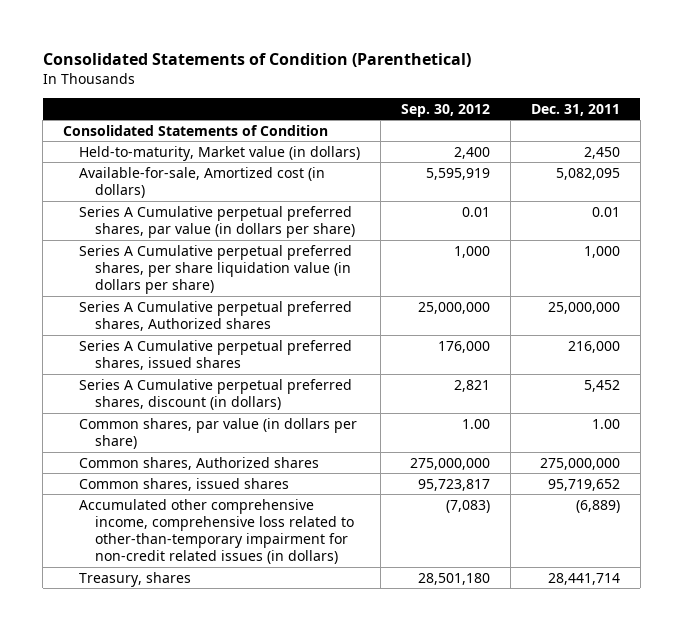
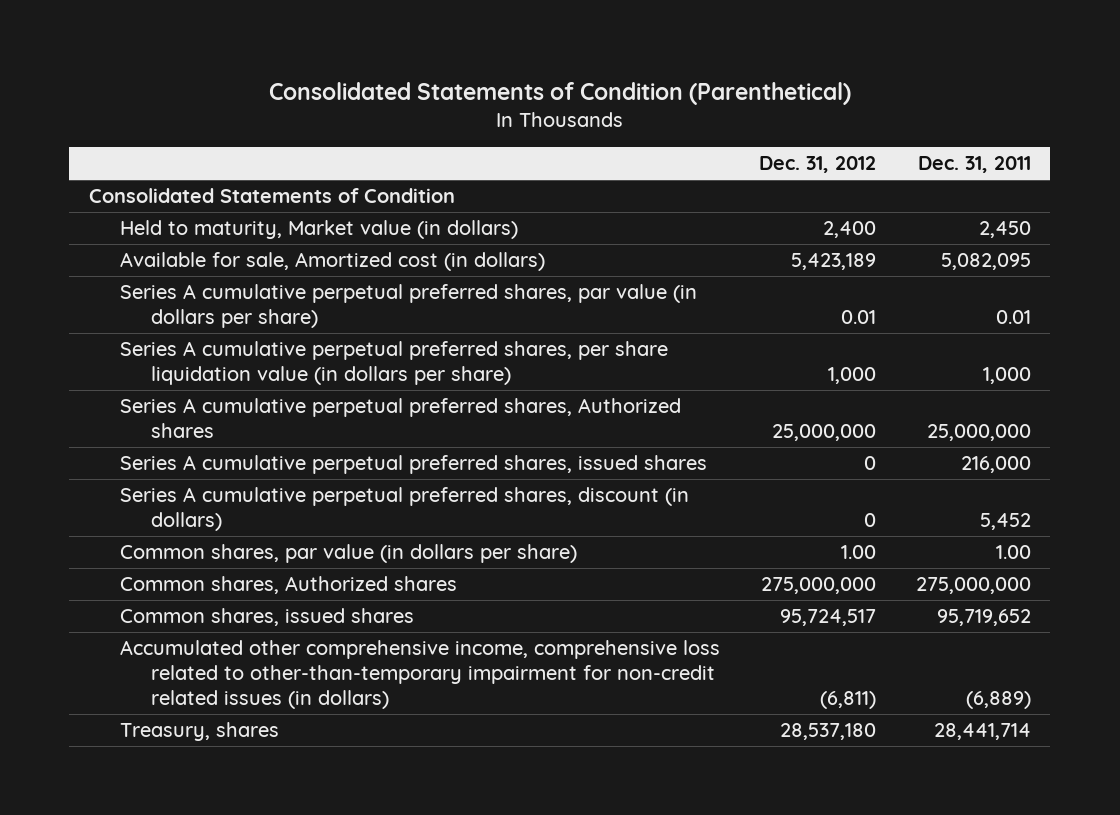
[400,103,490,117] Sep. 30, 2012 -> none
none -> [759,156,877,174] Dec. 31, 2012
[79,145,361,161] Held-to-maturity, Market value (in dollars) -> [120,220,519,240] Held to maturity, Market value (in dollars)
[79,166,326,198] Available-for-sale, Amortized cost (in dollars) -> [120,252,546,272] Available for sale, Amortized cost (in dollars)
[79,205,355,238] Series A Cumulative perpetual preferred shares, par value (in dollars per share) -> [120,284,698,329] Series A cumulative perpetual preferred shares, par value (in dollars per share)
[79,244,353,294] Series A Cumulative perpetual preferred shares, per share liquidation value (in dollars per share) -> [120,341,669,386] Series A cumulative perpetual preferred shares, per share liquidation value (in dollars per share)
[79,300,353,331] Series A Cumulative perpetual preferred shares, Authorized shares -> [120,398,682,439] Series A cumulative perpetual preferred shares, Authorized shares
[79,339,353,370] Series A Cumulative perpetual preferred shares, issued shares -> [120,455,708,475] Series A cumulative perpetual preferred shares, issued shares
[79,378,353,410] Series A Cumulative perpetual preferred shares, discount (in dollars) -> [120,487,690,532] Series A cumulative perpetual preferred shares, discount (in dollars)

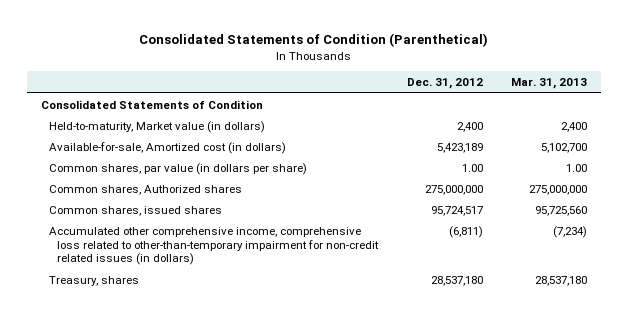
[917,156,1031,174] Dec. 31, 2011 -> none
none -> [511,77,588,89] Mar. 31, 2013
[120,284,698,329] Series A cumulative perpetual preferred shares, par value (in dollars per share) -> none
[120,341,669,386] Series A cumulative perpetual preferred shares, per share liquidation value (in dollars per share) -> none
[120,398,682,439] Series A cumulative perpetual preferred shares, Authorized shares -> none
[120,455,708,475] Series A cumulative perpetual preferred shares, issued shares -> none
[120,487,690,532] Series A cumulative perpetual preferred shares, discount (in dollars) -> none
[120,220,519,240] Held to maturity, Market value (in dollars) -> [48,120,265,133] Held-to-maturity, Market value (in dollars)
[120,252,546,272] Available for sale, Amortized cost (in dollars) -> [48,141,286,154] Available-for-sale, Amortized cost (in dollars)

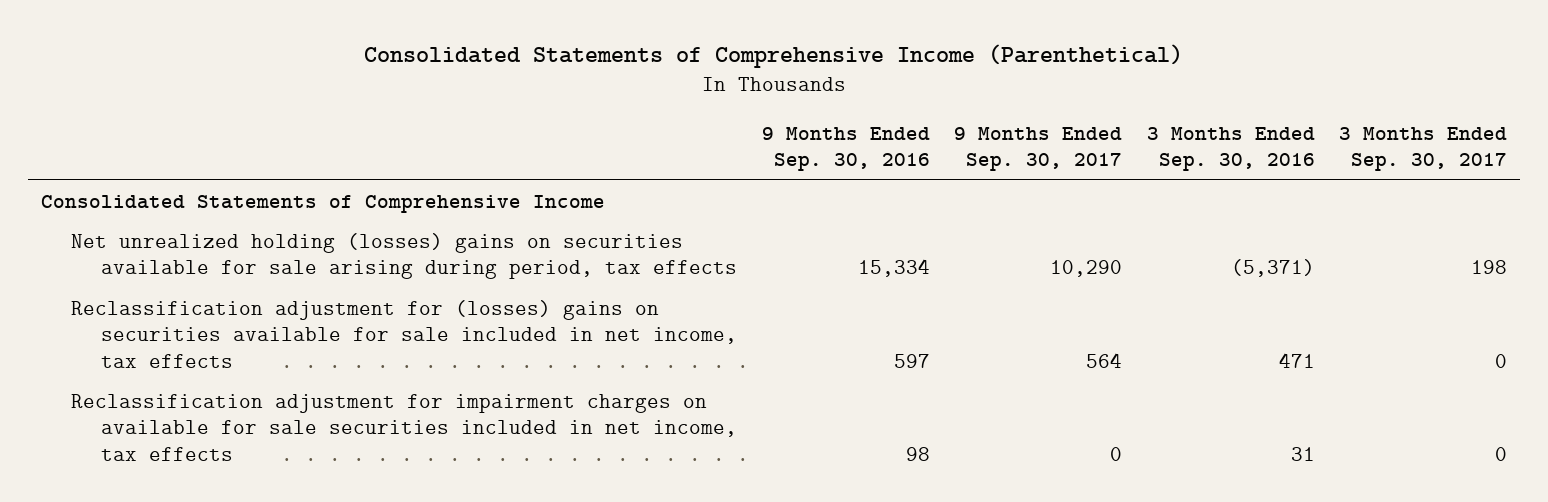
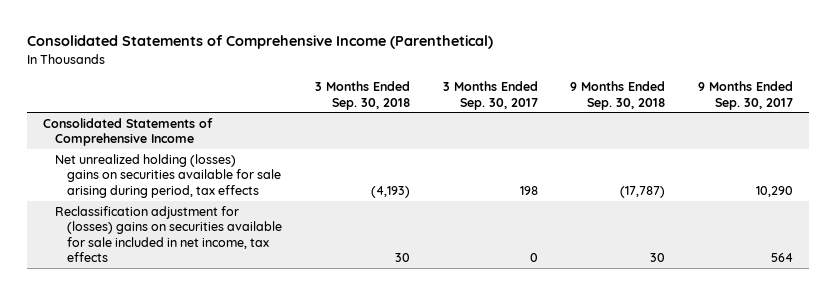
[761,126,930,172] 9 Months Ended Sep. 30, 2016 -> none
[1146,126,1315,172] 3 Months Ended Sep. 30, 2016 -> none
none -> [315,81,411,110] 3 Months Ended Sep. 30, 2018
none -> [570,81,666,110] 9 Months Ended Sep. 30, 2018
[70,393,738,461] Reclassification adjustment for impairment charges on available for sale securities included in net income, tax effects -> none

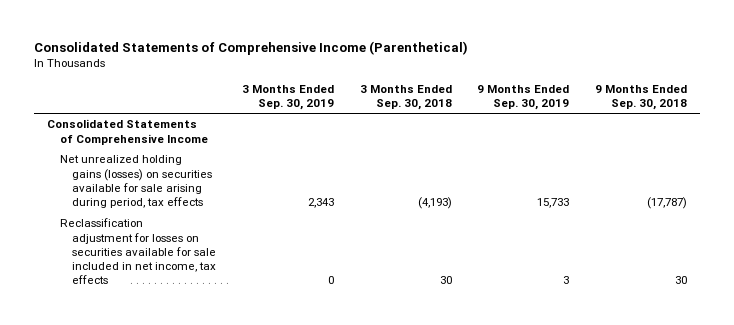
[442,81,538,110] 3 Months Ended Sep. 30, 2017 -> none
[697,81,793,110] 9 Months Ended Sep. 30, 2017 -> none
none -> [241,84,334,110] 3 Months Ended Sep. 30, 2019
none -> [477,84,570,110] 9 Months Ended Sep. 30, 2019
[55,153,282,198] Net unrealized holding (losses) gains on securities available for sale arising during period, tax effects -> [59,155,213,209] Net unrealized holding gains (losses) on securities available for sale arising during period, tax effects
[55,205,283,263] Reclassification adjustment for (losses) gains on securities available for sale included in net income, tax effects -> [59,218,217,285] Reclassification adjustment for losses on securities available for sale included in net income, tax effects

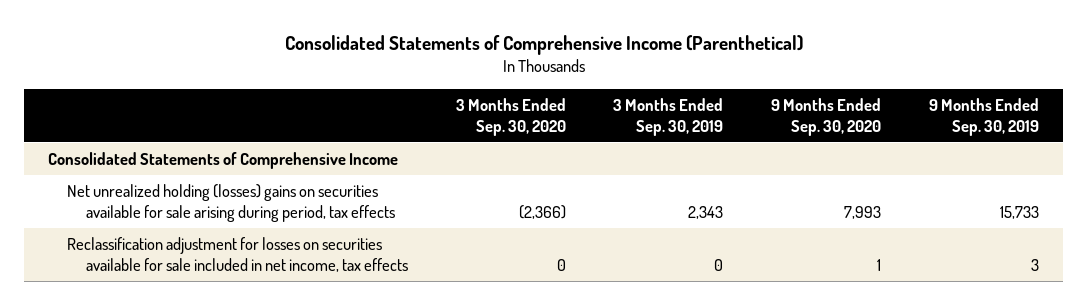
[359,84,452,110] 3 Months Ended Sep. 30, 2018 -> none
[595,84,688,110] 9 Months Ended Sep. 30, 2018 -> none
none -> [455,97,566,137] 3 Months Ended Sep. 30, 2020
none -> [771,97,882,137] 9 Months Ended Sep. 30, 2020
[59,155,213,209] Net unrealized holding gains (losses) on securities available for sale arising during period, tax effects -> [66,184,395,223] Net unrealized holding (losses) gains on securities available for sale arising during period, tax effects

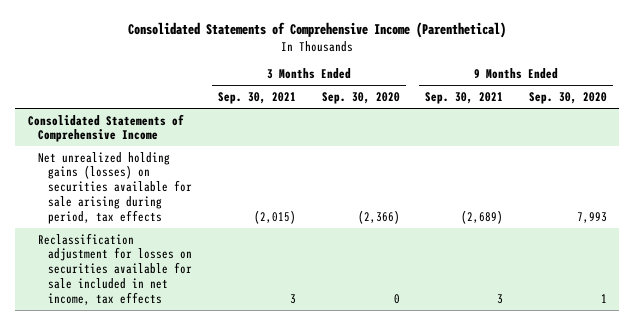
[613,97,724,137] 3 Months Ended Sep. 30, 2019 -> none
[929,97,1040,137] 9 Months Ended Sep. 30, 2019 -> none
none -> [218,92,297,105] Sep. 30, 2021
none -> [425,92,504,105] Sep. 30, 2021
[66,184,395,223] Net unrealized holding (losses) gains on securities available for sale arising during period, tax effects -> [38,151,193,225] Net unrealized holding gains (losses) on securities available for sale arising during period, tax effects

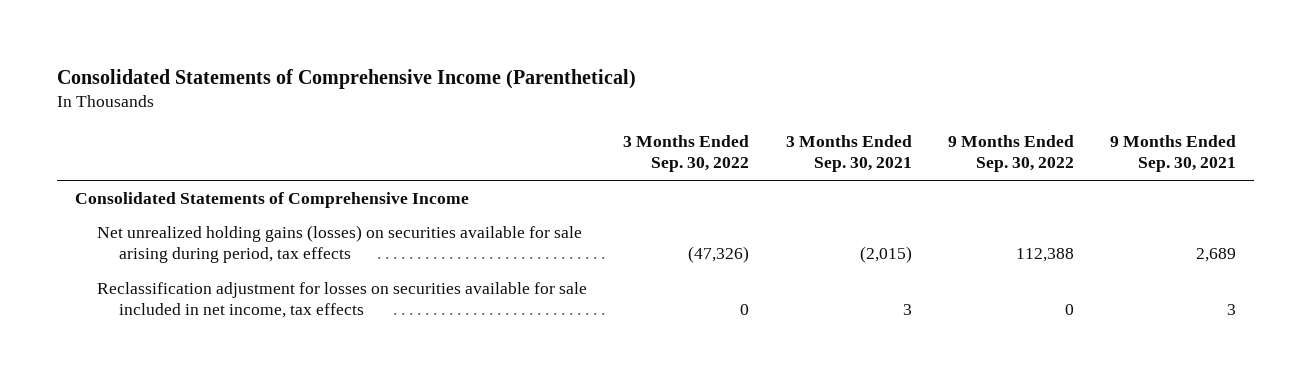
[321,92,400,105] Sep. 30, 2020 -> none
[528,92,607,105] Sep. 30, 2020 -> none
none -> [623,135,750,173] 3 Months Ended Sep. 30, 2022
none -> [947,135,1074,173] 9 Months Ended Sep. 30, 2022
[461,210,504,225] (2,689) -> [1195,247,1236,262] 2,689

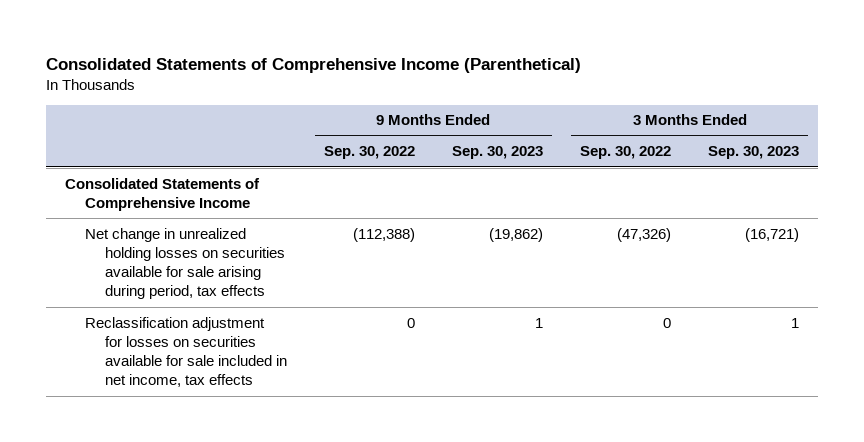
[785,135,912,173] 3 Months Ended Sep. 30, 2021 -> none
[1109,135,1236,173] 9 Months Ended Sep. 30, 2021 -> none
none -> [452,146,544,160] Sep. 30, 2023
none -> [708,146,800,160] Sep. 30, 2023
[97,224,583,263] Net unrealized holding gains (losses) on securities available for sale arising during period, tax effects -> [84,227,285,300] Net change in unrealized holding losses on securities available for sale arising during period, tax effects
[1015,247,1074,262] 112,388 -> [352,227,415,242] (112,388)

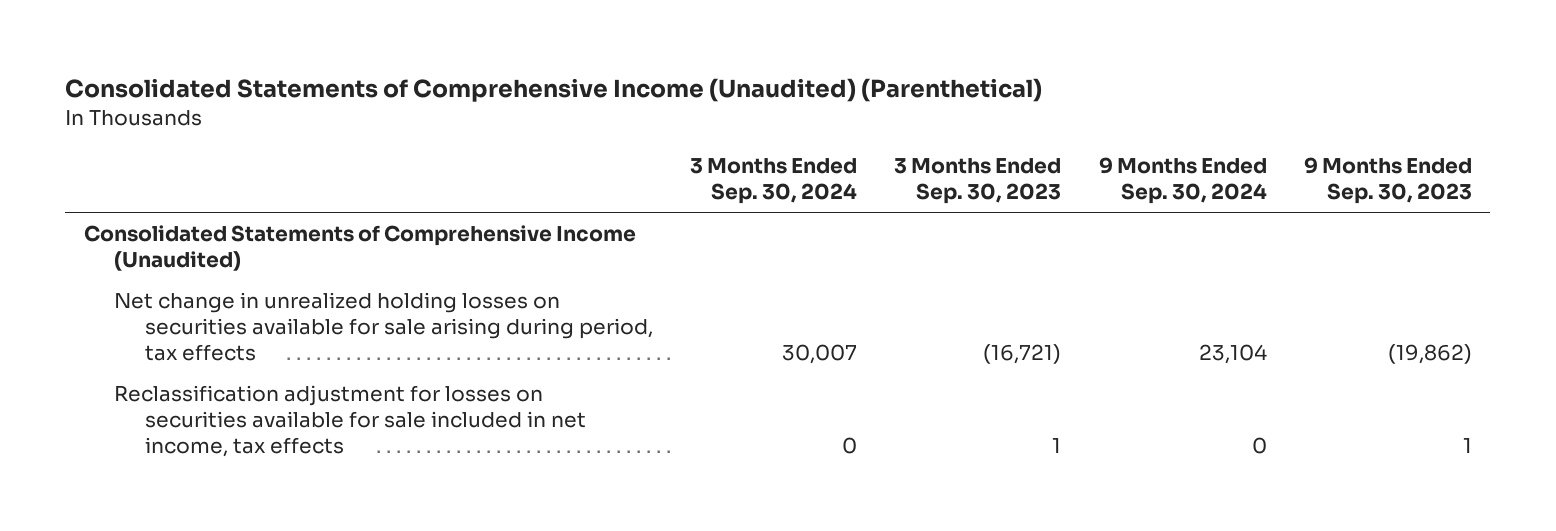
[46,57,582,73] Consolidated Statements of Comprehensive Income (Parenthetical) -> [65,78,1043,103] Consolidated Statements of Comprehensive Income (Unaudited) (Parenthetical)
[323,146,415,160] Sep. 30, 2022 -> none
[580,146,672,160] Sep. 30, 2022 -> none
none -> [689,158,857,205] 3 Months Ended Sep. 30, 2024
none -> [1098,157,1267,205] 9 Months Ended Sep. 30, 2024
[65,177,261,211] Consolidated Statements of Comprehensive Income -> [83,225,636,272] Consolidated Statements of Comprehensive Income (Unaudited)

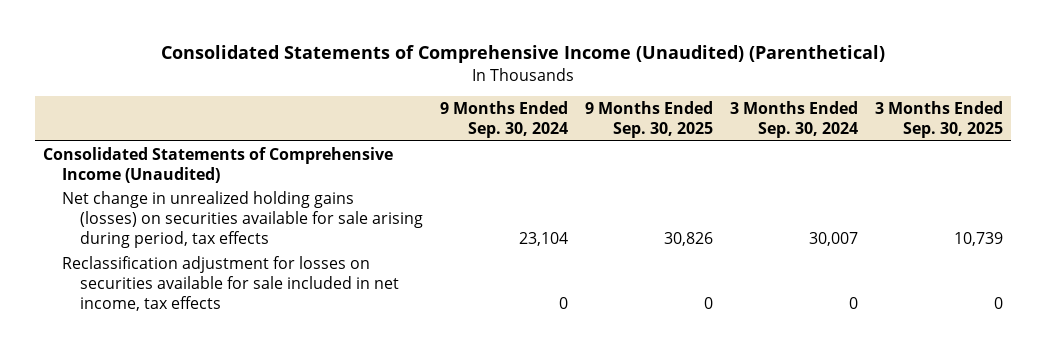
[894,158,1062,205] 3 Months Ended Sep. 30, 2023 -> none
[1303,157,1472,205] 9 Months Ended Sep. 30, 2023 -> none
none -> [585,101,714,139] 9 Months Ended Sep. 30, 2025
none -> [874,101,1003,139] 3 Months Ended Sep. 30, 2025
[114,292,653,362] Net change in unrealized holding losses on securities available for sale arising during period, tax effects -> [61,190,424,249] Net change in unrealized holding gains (losses) on securities available for sale arising during period, tax effects

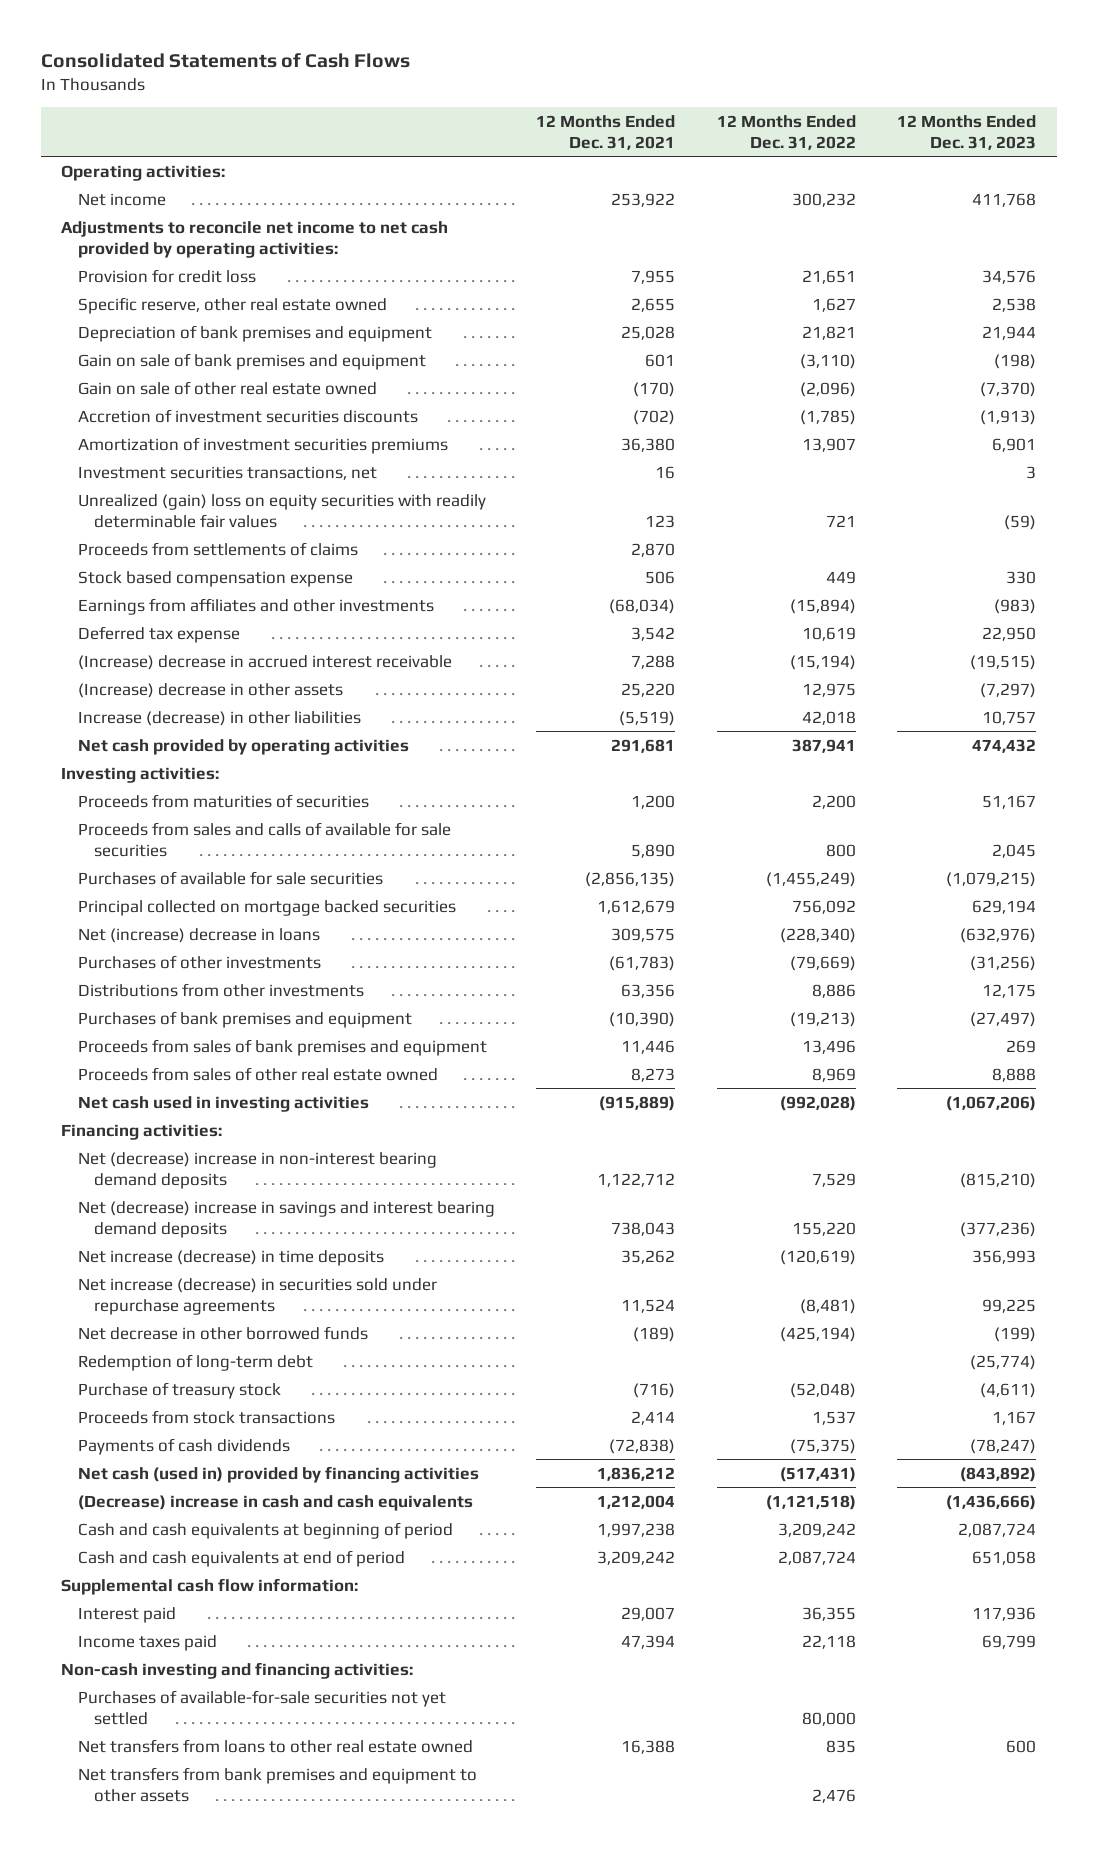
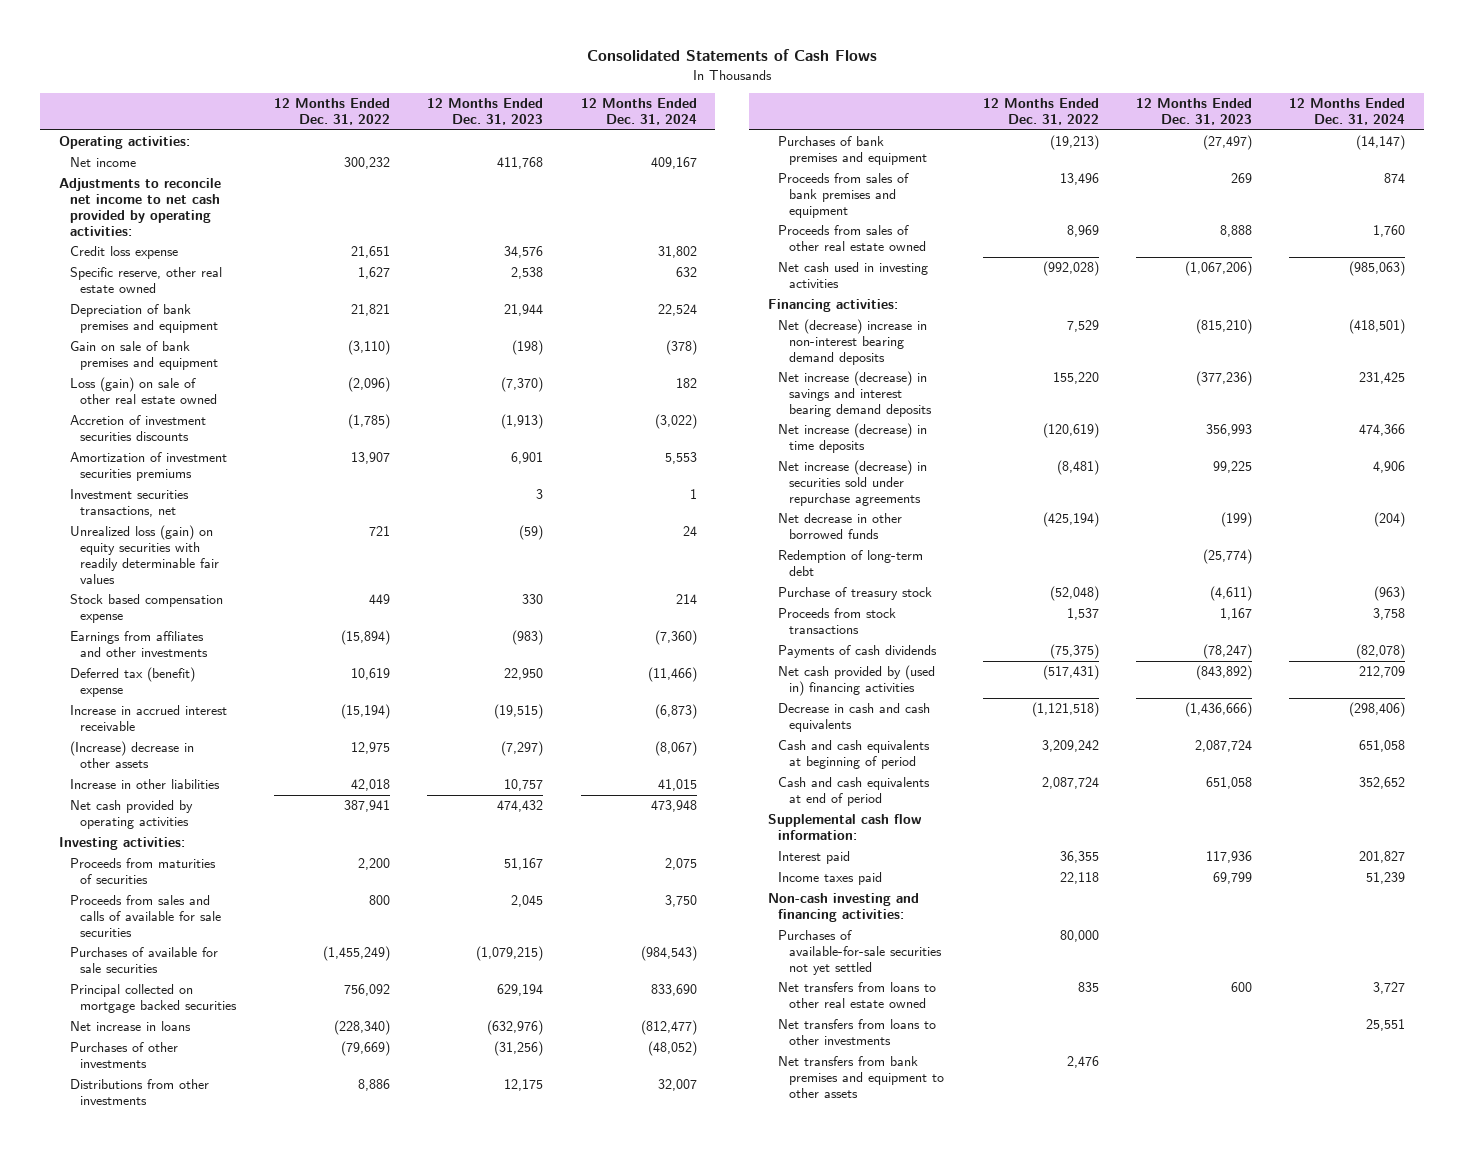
[536,114,676,150] 12 Months Ended Dec. 31, 2021 -> none
none -> [580,98,697,126] 12 Months Ended Dec. 31, 2024
[77,268,256,283] Provision for credit loss -> [69,246,178,260] Credit loss expense
[77,380,377,395] Gain on sale of other real estate owned -> [69,377,218,404] Loss (gain) on sale of other real estate owned
[77,541,358,556] Proceeds from settlements of claims -> none
[77,493,486,528] Unrealized (gain) loss on equity securities with readily determinable fair values -> [69,525,220,584] Unrealized loss (gain) on equity securities with readily determinable fair values
[77,625,240,643] Deferred tax expense -> [69,667,195,697] Deferred tax (benefit) expense
[77,654,452,670] (Increase) decrease in accrued interest receivable -> [69,705,227,731] Increase in accrued interest receivable
[77,710,361,726] Increase (decrease) in other liabilities -> [69,779,220,790] Increase in other liabilities
[77,927,320,943] Net (increase) decrease in loans -> [69,1021,191,1032] Net increase in loans
[77,1200,495,1238] Net (decrease) increase in savings and interest bearing demand deposits -> [778,371,933,417] Net increase (decrease) in savings and interest bearing demand deposits
[77,1465,479,1483] Net cash (used in) provided by financing activities -> [778,665,936,696] Net cash provided by (used in) financing activities
[77,1494,473,1511] (Decrease) increase in cash and cash equivalents -> [778,703,931,732] Decrease in cash and cash equivalents
none -> [778,1019,937,1045] Net transfers from loans to other investments

